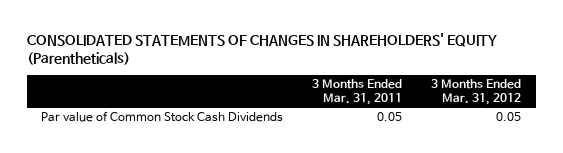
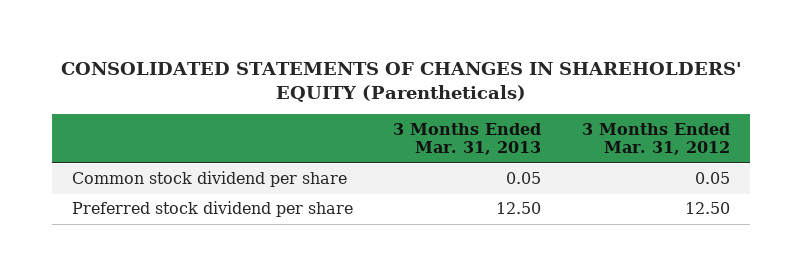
[312,79,403,106] 3 Months Ended Mar. 31, 2011 -> none
none -> [393,122,542,156] 3 Months Ended Mar. 31, 2013
[41,111,284,123] Par value of Common Stock Cash Dividends -> [71,171,347,188] Common stock dividend per share
none -> [71,201,353,218] Preferred stock dividend per share

